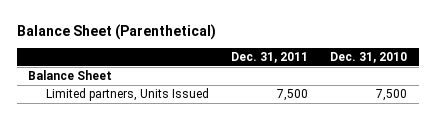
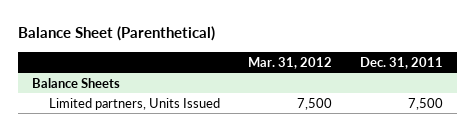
[330,52,408,64] Dec. 31, 2010 -> none
none -> [247,56,332,69] Mar. 31, 2012
[27,70,112,81] Balance Sheet -> [31,78,120,89] Balance Sheets

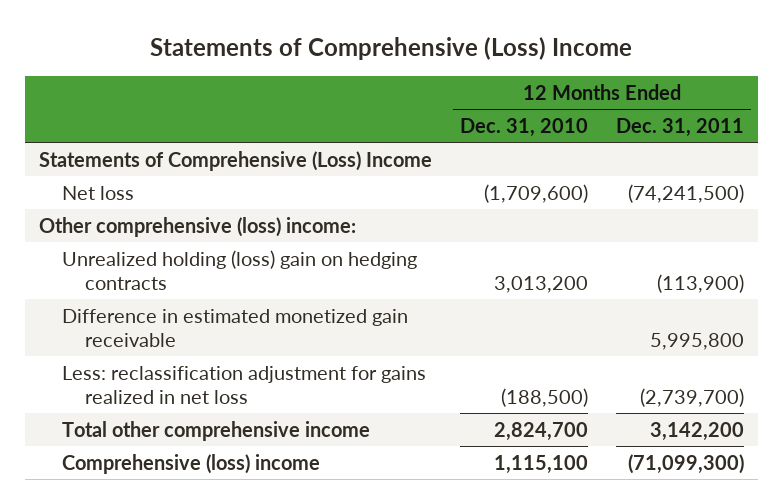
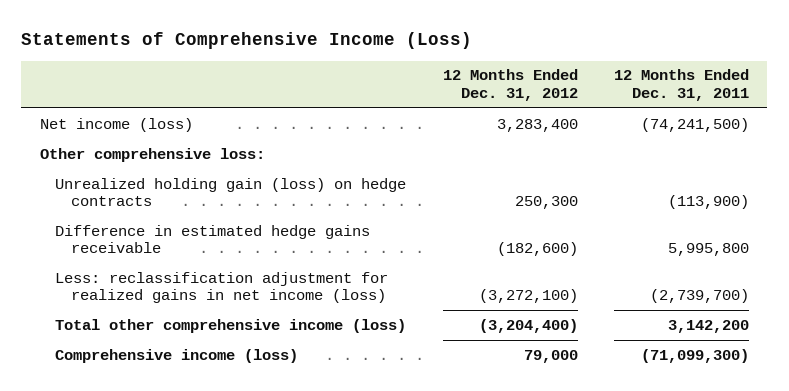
[150,36,633,60] Statements of Comprehensive (Loss) Income -> [21,32,473,50] Statements of Comprehensive Income (Loss)
[459,117,588,137] Dec. 31, 2010 -> none
none -> [442,69,578,102] 12 Months Ended Dec. 31, 2012
[38,150,432,171] Statements of Comprehensive (Loss) Income -> none
[61,185,134,200] Net loss -> [39,117,193,132] Net income (loss)
[38,216,356,237] Other comprehensive (loss) income: -> [39,147,265,162] Other comprehensive loss:
[61,249,417,291] Unrealized holding (loss) gain on hedging contracts -> [55,177,407,207] Unrealized holding gain (loss) on hedge contracts
[61,308,408,348] Difference in estimated monetized gain receivable -> [55,224,371,254] Difference in estimated hedge gains receivable
[61,365,426,405] Less: reclassification adjustment for gains realized in net loss -> [55,271,389,304] Less: reclassification adjustment for realized gains in net income (loss)
[61,420,370,441] Total other comprehensive income -> [55,318,407,333] Total other comprehensive income (loss)
[61,453,320,474] Comprehensive (loss) income -> [55,348,299,363] Comprehensive income (loss)

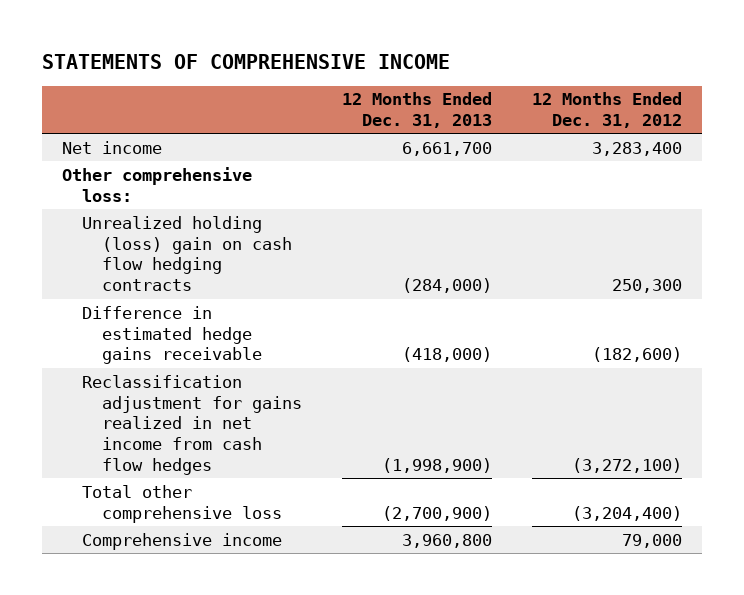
[21,32,473,50] Statements of Comprehensive Income (Loss) -> [42,53,451,69] STATEMENTS OF COMPREHENSIVE INCOME
[614,69,750,102] 12 Months Ended Dec. 31, 2011 -> none
none -> [341,92,492,129] 12 Months Ended Dec. 31, 2013
[39,117,193,132] Net income (loss) -> [62,140,163,154] Net income
[55,177,407,207] Unrealized holding gain (loss) on hedge contracts -> [82,215,292,292] Unrealized holding (loss) gain on cash flow hedging contracts
[55,271,389,304] Less: reclassification adjustment for realized gains in net income (loss) -> [82,374,302,476] Reclassification adjustment for gains realized in net income from cash flow hedges
[55,318,407,333] Total other comprehensive income (loss) -> [82,484,282,523] Total other comprehensive loss
[55,348,299,363] Comprehensive income (loss) -> [82,532,283,550] Comprehensive income

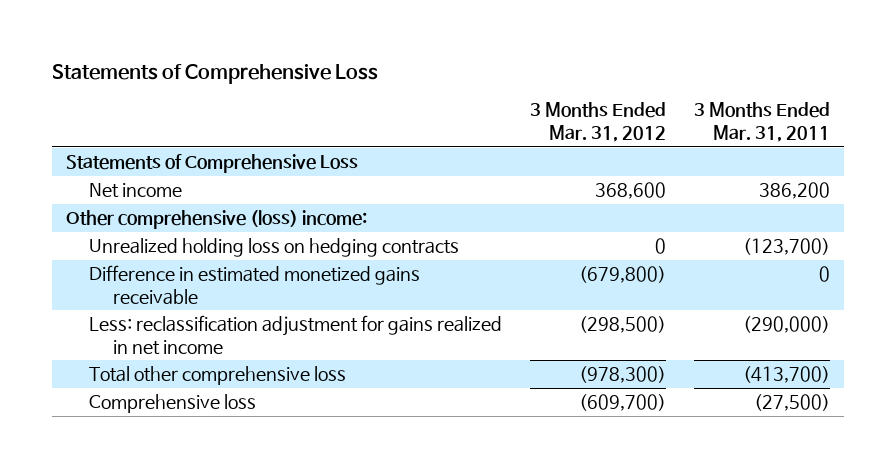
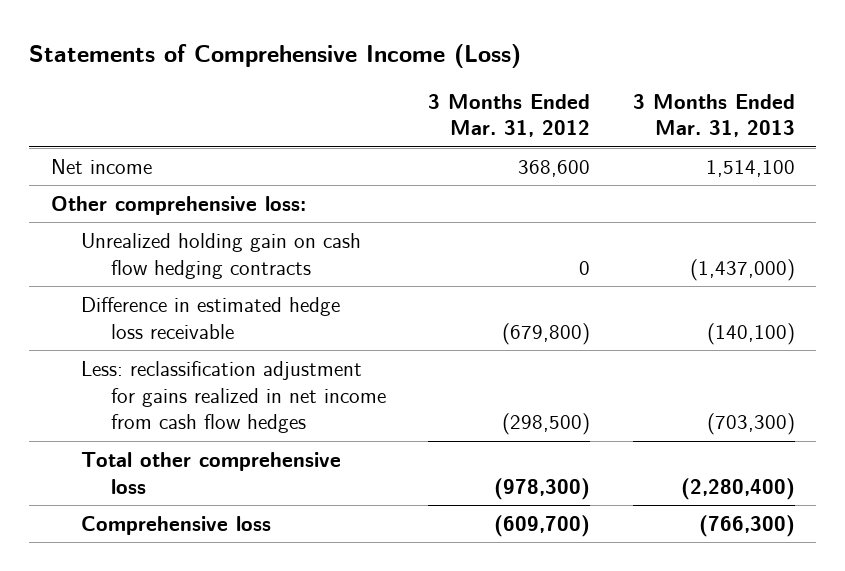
[52,63,379,84] Statements of Comprehensive Loss -> [29,43,522,68] Statements of Comprehensive Income (Loss)
[694,102,831,142] 3 Months Ended Mar. 31, 2011 -> none
none -> [632,93,795,138] 3 Months Ended Mar. 31, 2013
[65,154,358,174] Statements of Comprehensive Loss -> none
[65,210,367,230] Other comprehensive (loss) income: -> [50,195,306,215] Other comprehensive loss:
[89,238,460,258] Unrealized holding loss on hedging contracts -> [80,232,361,279] Unrealized holding gain on cash flow hedging contracts
[89,265,421,305] Difference in estimated monetized gains receivable -> [80,296,340,339] Difference in estimated hedge loss receivable
[89,315,503,355] Less: reclassification adjustment for gains realized in net income -> [80,360,386,434] Less: reclassification adjustment for gains realized in net income from cash flow hedges

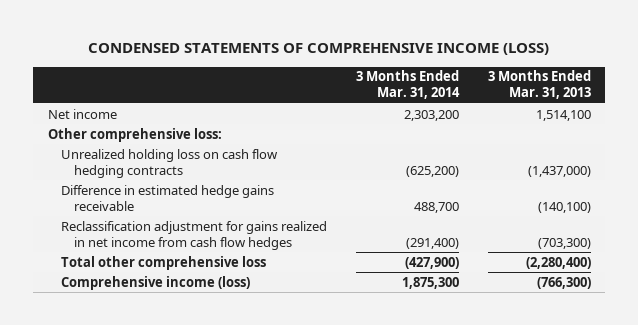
[29,43,522,68] Statements of Comprehensive Income (Loss) -> [88,43,550,56] CONDENSED STATEMENTS OF COMPREHENSIVE INCOME (LOSS)
[428,93,591,138] 3 Months Ended Mar. 31, 2012 -> none
none -> [355,70,460,100] 3 Months Ended Mar. 31, 2014
[80,232,361,279] Unrealized holding gain on cash flow hedging contracts -> [60,148,278,178] Unrealized holding loss on cash flow hedging contracts
[80,296,340,339] Difference in estimated hedge loss receivable -> [60,184,274,211] Difference in estimated hedge gains receivable
[80,360,386,434] Less: reclassification adjustment for gains realized in net income from cash flow hedges -> [60,220,327,250] Reclassification adjustment for gains realized in net income from cash flow hedges
[80,515,271,535] Comprehensive loss -> [60,275,250,290] Comprehensive income (loss)

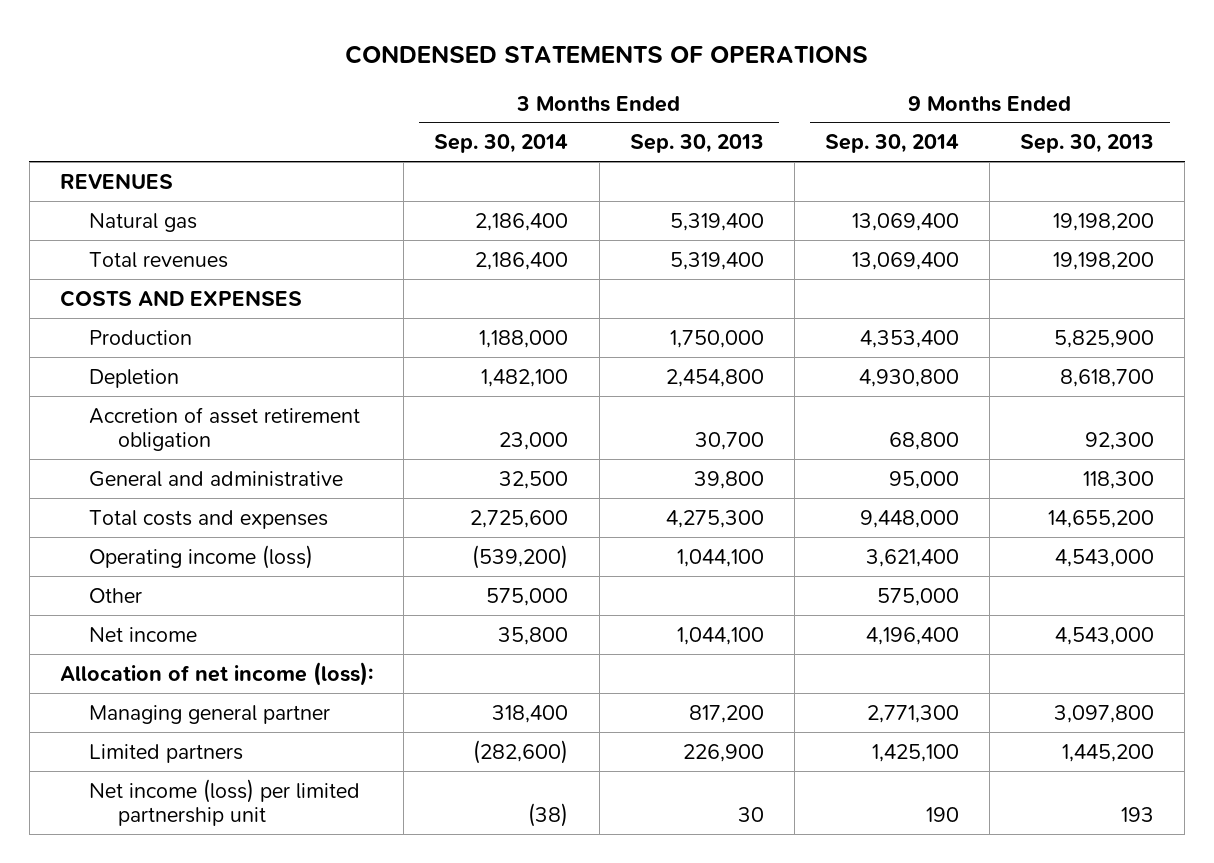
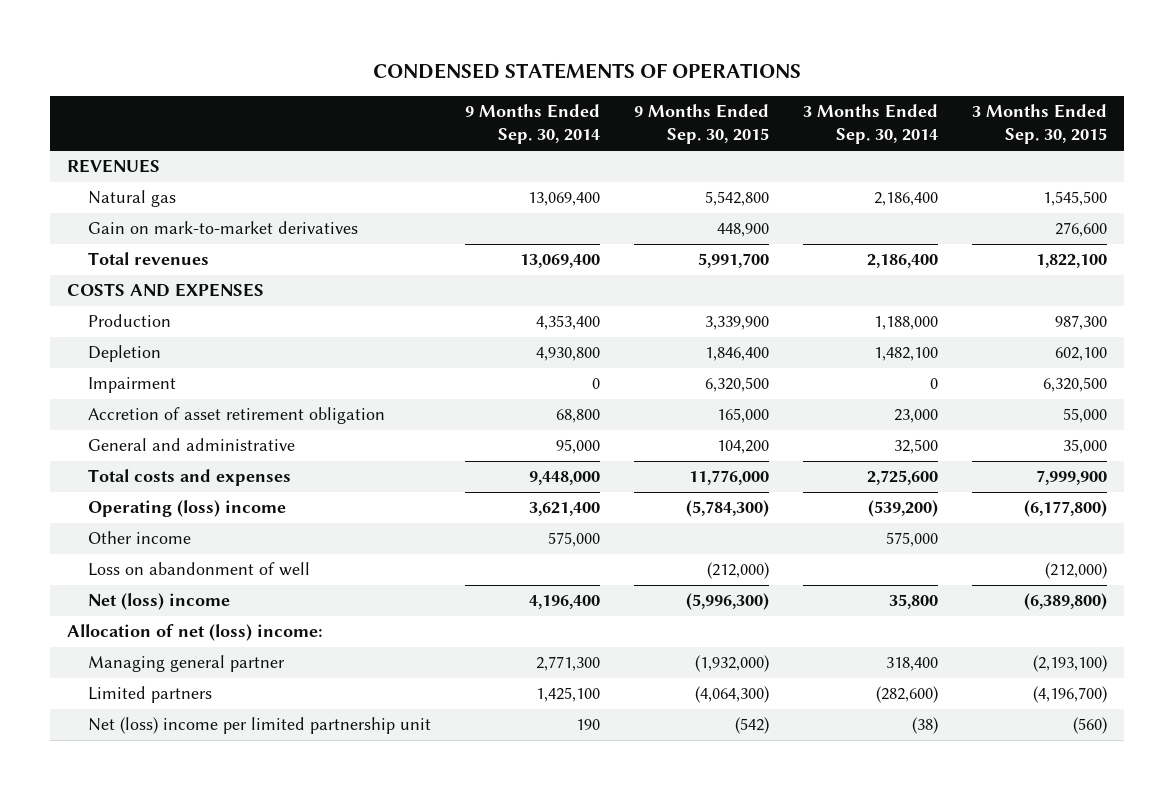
[629,134,764,154] Sep. 30, 2013 -> none
[1020,134,1155,154] Sep. 30, 2013 -> none
none -> [633,104,769,145] 9 Months Ended Sep. 30, 2015
none -> [972,104,1108,145] 3 Months Ended Sep. 30, 2015
none -> [87,221,358,235] Gain on mark-to-market derivatives
none -> [87,377,176,394] Impairment
[89,544,314,569] Operating income (loss) -> [87,500,286,518] Operating (loss) income
[89,587,143,603] Other -> [87,531,191,545] Other income
none -> [87,562,310,577] Loss on abandonment of well
[89,626,198,642] Net income -> [87,593,230,611] Net (loss) income
[60,661,374,686] Allocation of net income (loss): -> [67,624,324,642] Allocation of net (loss) income:
[89,778,361,827] Net income (loss) per limited partnership unit -> [87,717,431,735] Net (loss) income per limited partnership unit

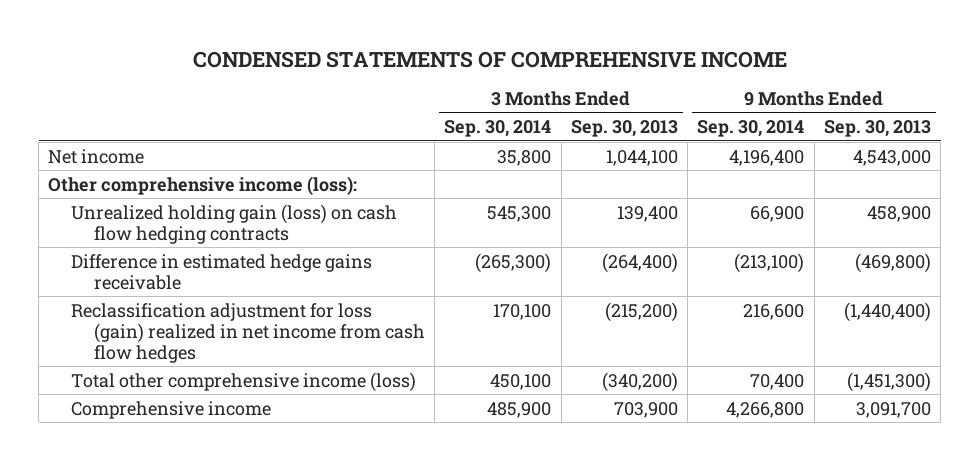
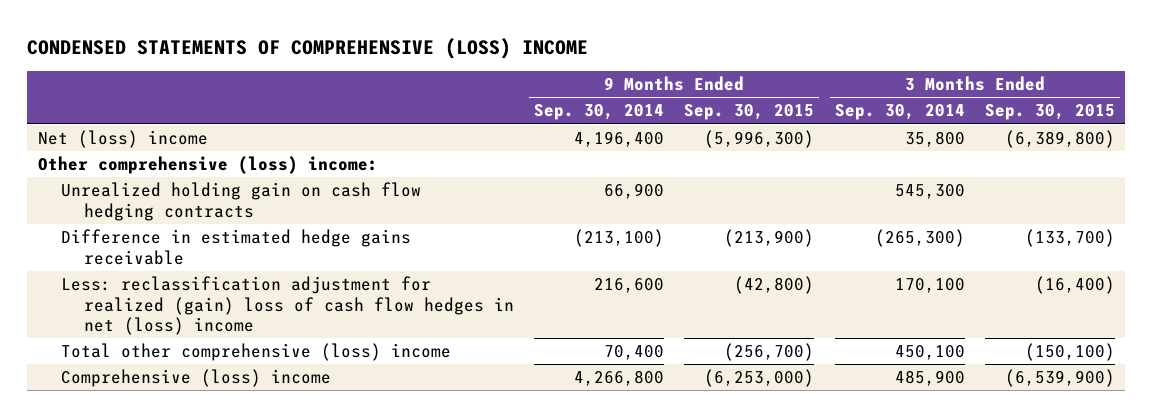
[192,50,787,68] CONDENSED STATEMENTS OF COMPREHENSIVE INCOME -> [27,38,589,60] CONDENSED STATEMENTS OF COMPREHENSIVE (LOSS) INCOME
[570,120,678,138] Sep. 30, 2013 -> none
[823,120,931,138] Sep. 30, 2013 -> none
none -> [684,104,815,121] Sep. 30, 2015
none -> [985,104,1116,121] Sep. 30, 2015
[48,148,145,164] Net income -> [37,130,208,149] Net (loss) income
[48,175,358,195] Other comprehensive income (loss): -> [37,156,378,175] Other comprehensive (loss) income:
[71,203,398,244] Unrealized holding gain (loss) on cash flow hedging contracts -> [60,182,421,221] Unrealized holding gain on cash flow hedging contracts
[71,302,425,363] Reclassification adjustment for loss (gain) realized in net income from cash flow hedges -> [60,276,514,336] Less: reclassification adjustment for realized (gain) loss of cash flow hedges in net (loss) income
[71,371,417,392] Total other comprehensive income (loss) -> [60,343,451,362] Total other comprehensive (loss) income
[71,400,272,419] Comprehensive income -> [60,369,331,388] Comprehensive (loss) income

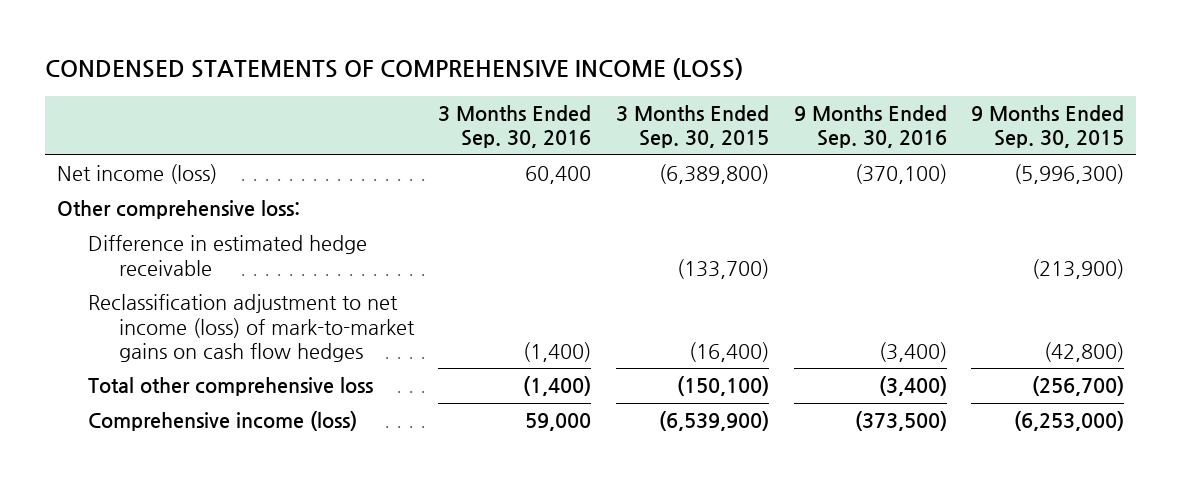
[27,38,589,60] CONDENSED STATEMENTS OF COMPREHENSIVE (LOSS) INCOME -> [45,57,744,80] CONDENSED STATEMENTS OF COMPREHENSIVE INCOME (LOSS)
[534,104,665,121] Sep. 30, 2014 -> none
[834,104,965,121] Sep. 30, 2014 -> none
none -> [438,104,592,149] 3 Months Ended Sep. 30, 2016
none -> [793,104,947,149] 9 Months Ended Sep. 30, 2016
[60,182,421,221] Unrealized holding gain on cash flow hedging contracts -> none
[37,130,208,149] Net (loss) income -> [57,164,218,185] Net income (loss)
[37,156,378,175] Other comprehensive (loss) income: -> [57,200,301,220] Other comprehensive loss:
[60,229,411,265] Difference in estimated hedge gains receivable -> [88,235,368,276] Difference in estimated hedge receivable
[60,276,514,336] Less: reclassification adjustment for realized (gain) loss of cash flow hedges in net (loss) income -> [88,294,415,362] Reclassification adjustment to net income (loss) of mark-to-market gains on cash flow hedges
[60,343,451,362] Total other comprehensive (loss) income -> [88,377,374,397] Total other comprehensive loss
[60,369,331,388] Comprehensive (loss) income -> [88,411,358,432] Comprehensive income (loss)

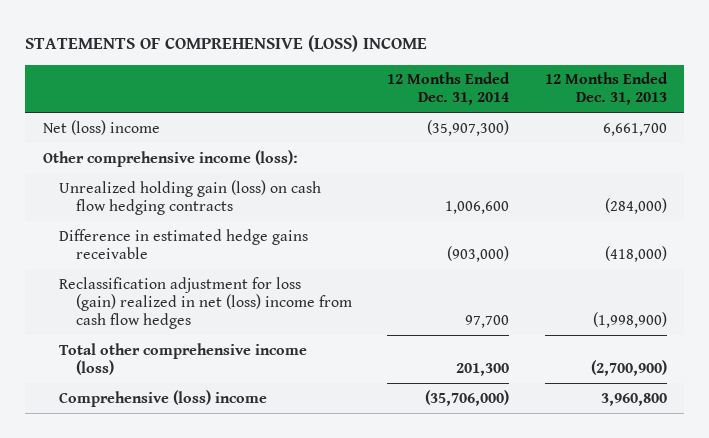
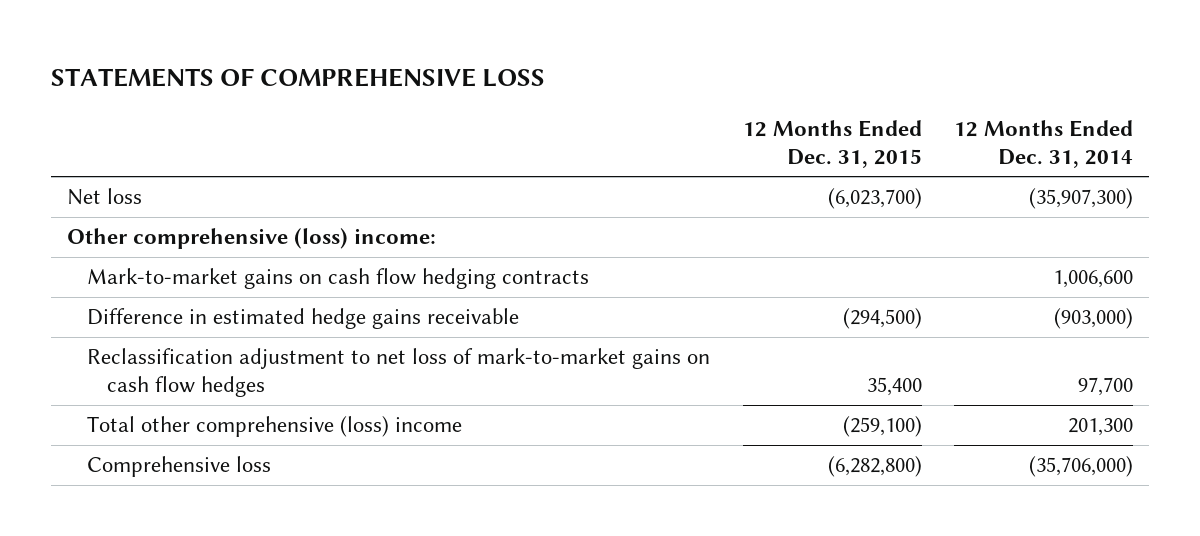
[24,35,427,53] STATEMENTS OF COMPREHENSIVE (LOSS) INCOME -> [51,68,546,88] STATEMENTS OF COMPREHENSIVE LOSS
[544,72,668,106] 12 Months Ended Dec. 31, 2013 -> none
none -> [742,119,922,168] 12 Months Ended Dec. 31, 2015
[42,119,160,135] Net (loss) income -> [67,188,143,206] Net loss
[42,149,298,167] Other comprehensive income (loss): -> [67,228,437,250] Other comprehensive (loss) income:
[59,179,322,215] Unrealized holding gain (loss) on cash flow hedging contracts -> [87,268,590,290] Mark-to-market gains on cash flow hedging contracts
[59,276,353,329] Reclassification adjustment for loss (gain) realized in net (loss) income from cash flow hedges -> [87,348,711,398] Reclassification adjustment to net loss of mark-to-market gains on cash flow hedges
[59,342,308,375] Total other comprehensive income (loss) -> [87,416,463,438] Total other comprehensive (loss) income
[59,389,268,407] Comprehensive (loss) income -> [87,456,272,478] Comprehensive loss

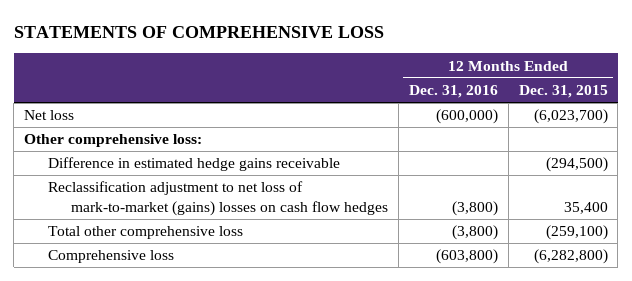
[953,119,1133,168] 12 Months Ended Dec. 31, 2014 -> none
none -> [408,85,498,99] Dec. 31, 2016
[87,268,590,290] Mark-to-market gains on cash flow hedging contracts -> none
[67,228,437,250] Other comprehensive (loss) income: -> [24,134,203,148] Other comprehensive loss:
[87,348,711,398] Reclassification adjustment to net loss of mark-to-market gains on cash flow hedges -> [47,181,388,216] Reclassification adjustment to net loss of mark-to-market (gains) losses on cash flow hedges
[87,416,463,438] Total other comprehensive (loss) income -> [47,226,243,240] Total other comprehensive loss

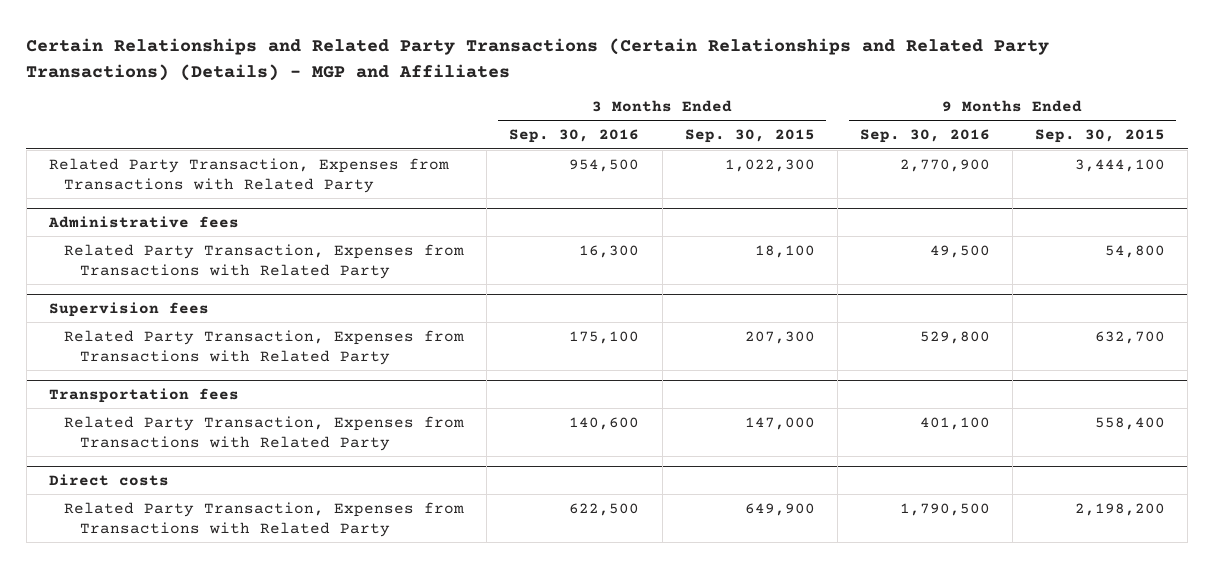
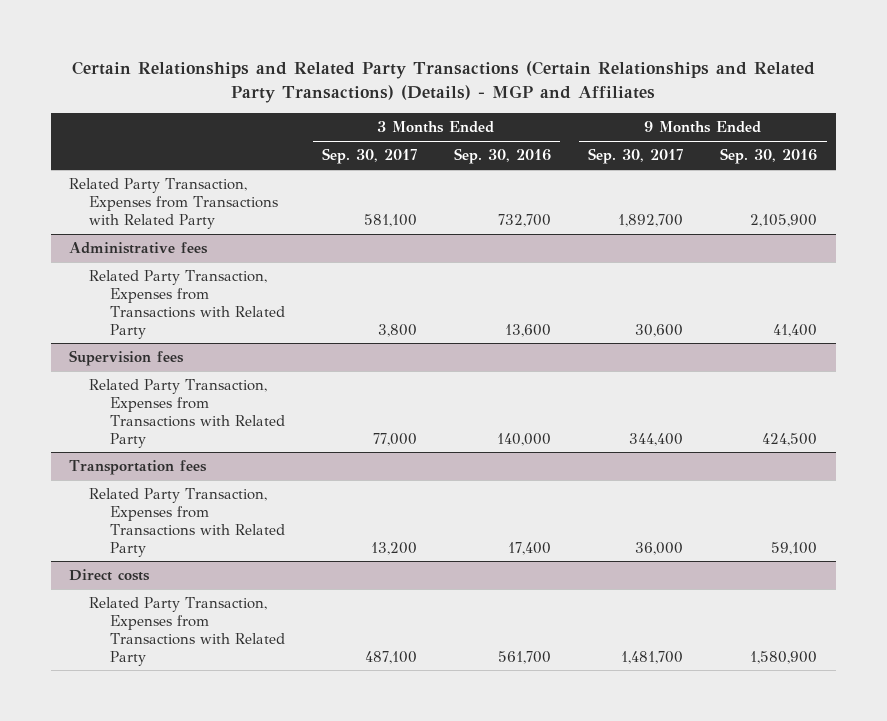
[684,129,815,144] Sep. 30, 2015 -> none
[1034,129,1165,144] Sep. 30, 2015 -> none
none -> [321,148,417,165] Sep. 30, 2017
none -> [588,148,684,165] Sep. 30, 2017
[569,158,640,172] 954,500 -> [497,213,551,227] 732,700
[899,158,990,172] 2,770,900 -> [750,213,818,227] 2,105,900
[579,244,640,258] 16,300 -> [504,323,551,337] 13,600
[929,244,990,258] 49,500 -> [773,323,818,337] 41,400
[569,330,640,344] 175,100 -> [496,432,551,446] 140,000
[919,330,990,344] 529,800 -> [762,432,818,446] 424,500
[569,416,640,430] 140,600 -> [507,541,551,555] 17,400
[919,416,990,430] 401,100 -> [771,541,818,555] 59,100
[569,502,640,516] 622,500 -> [497,650,551,664] 561,700
[899,502,990,516] 1,790,500 -> [750,650,818,664] 1,580,900

